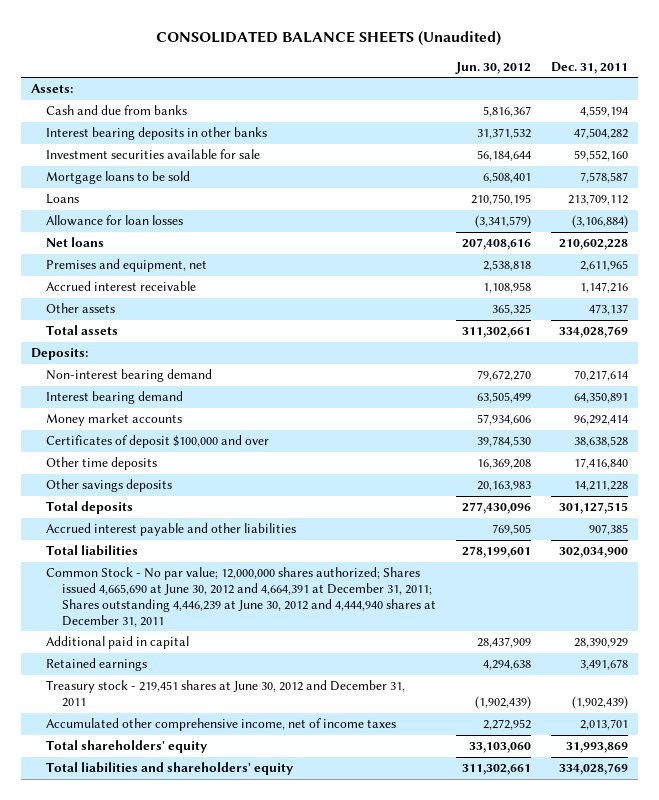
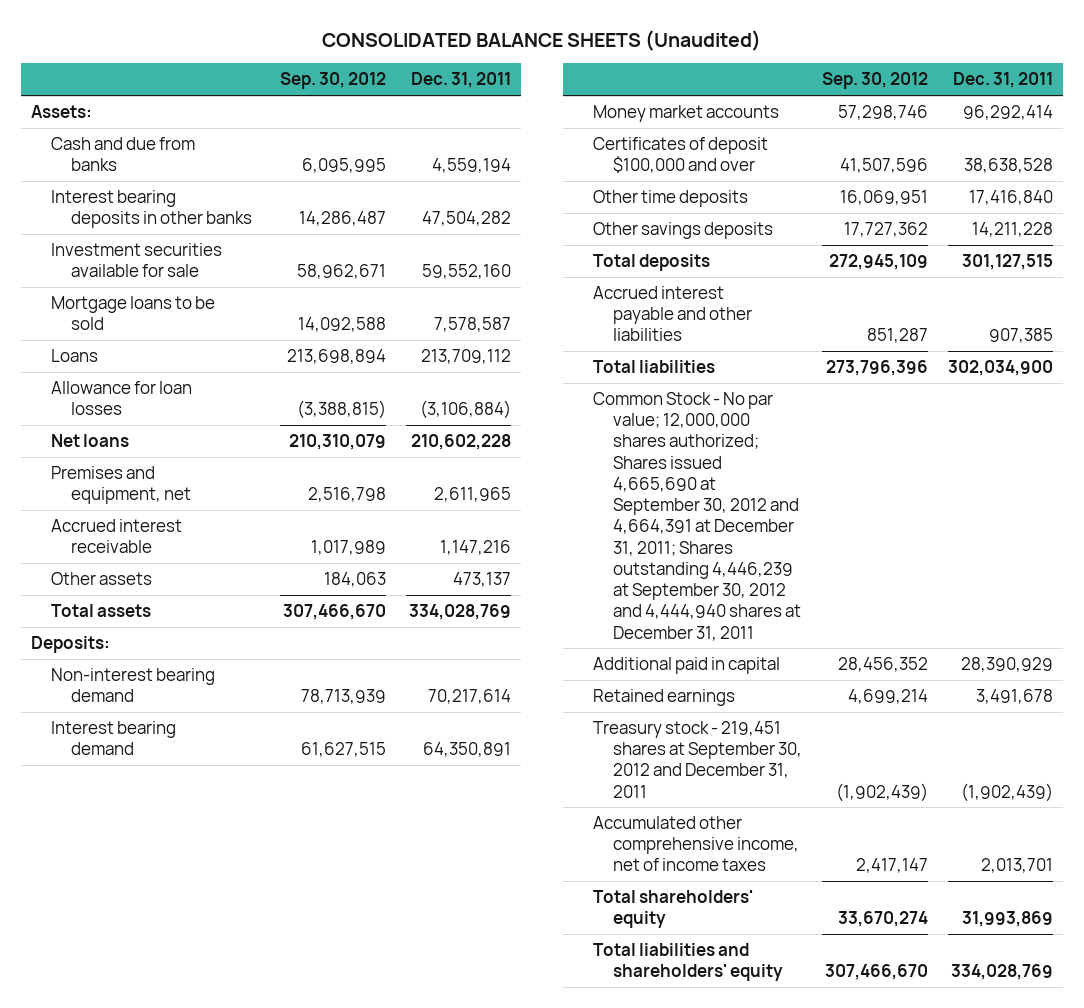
[455,61,532,74] Jun. 30, 2012 -> none
none -> [279,72,386,90] Sep. 30, 2012
[46,567,437,627] Common Stock - No par value; 12,000,000 shares authorized; Shares issued 4,665,690 at June 30, 2012 and 4,664,391 at December 31, 2011; Shares outstanding 4,446,239 at June 30, 2012 and 4,444,940 shares at December 31, 2011 -> [593,391,802,641] Common Stock - No par value; 12,000,000 shares authorized; Shares issued 4,665,690 at September 30, 2012 and 4,664,391 at December 31, 2011; Shares outstanding 4,446,239 at September 30, 2012 and 4,444,940 shares at December 31, 2011
[46,680,406,708] Treasury stock - 219,451 shares at June 30, 2012 and December 31, 2011 -> [593,720,803,798] Treasury stock - 219,451 shares at September 30, 2012 and December 31, 2011

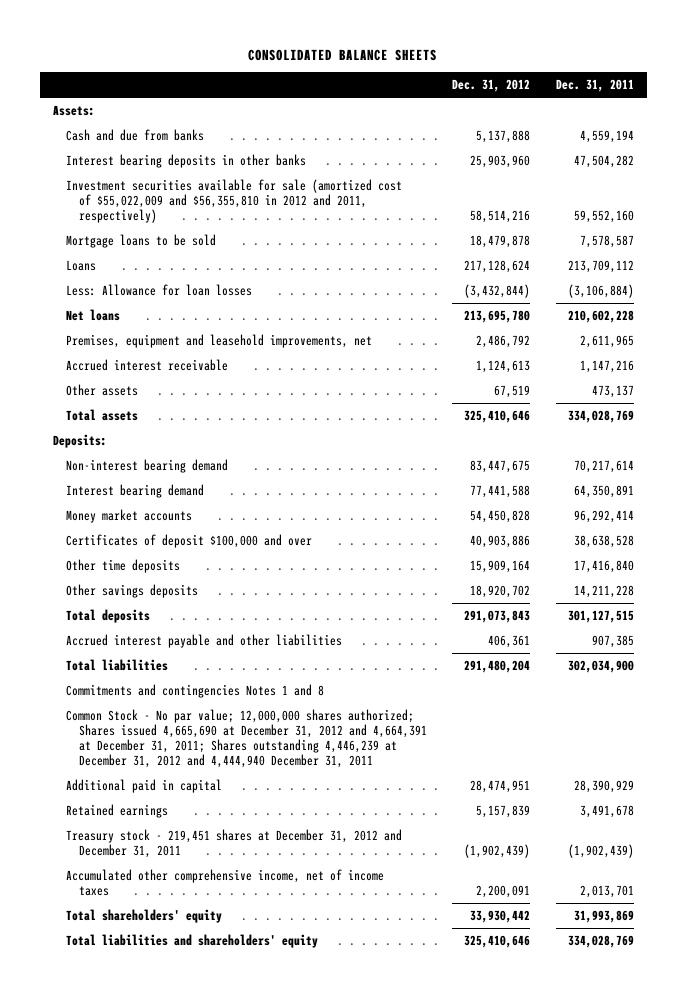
[321,29,761,51] CONSOLIDATED BALANCE SHEETS (Unaudited) -> [248,48,438,61] CONSOLIDATED BALANCE SHEETS
[279,72,386,90] Sep. 30, 2012 -> none
none -> [452,79,531,93] Dec. 31, 2012
[50,242,222,278] Investment securities available for sale -> [65,178,402,224] Investment securities available for sale (amortized cost of $55,022,009 and $56,355,810 in 2012 and 2011, respectively)
[50,380,192,416] Allowance for loan losses -> [65,283,252,296] Less: Allowance for loan losses
[50,465,191,505] Premises and equipment, net -> [65,333,372,348] Premises, equipment and leasehold improvements, net
none -> [65,683,324,698] Commitments and contingencies Notes 1 and 8
[593,391,802,641] Common Stock - No par value; 12,000,000 shares authorized; Shares issued 4,665,690 at September 30, 2012 and 4,664,391 at December 31, 2011; Shares outstanding 4,446,239 at September 30, 2012 and 4,444,940 shares at December 31, 2011 -> [65,708,427,769] Common Stock - No par value; 12,000,000 shares authorized; Shares issued 4,665,690 at December 31, 2012 and 4,664,391 at December 31, 2011; Shares outstanding 4,446,239 at December 31, 2012 and 4,444,940 December 31, 2011
[593,720,803,798] Treasury stock - 219,451 shares at September 30, 2012 and December 31, 2011 -> [65,828,402,858] Treasury stock - 219,451 shares at December 31, 2012 and December 31, 2011

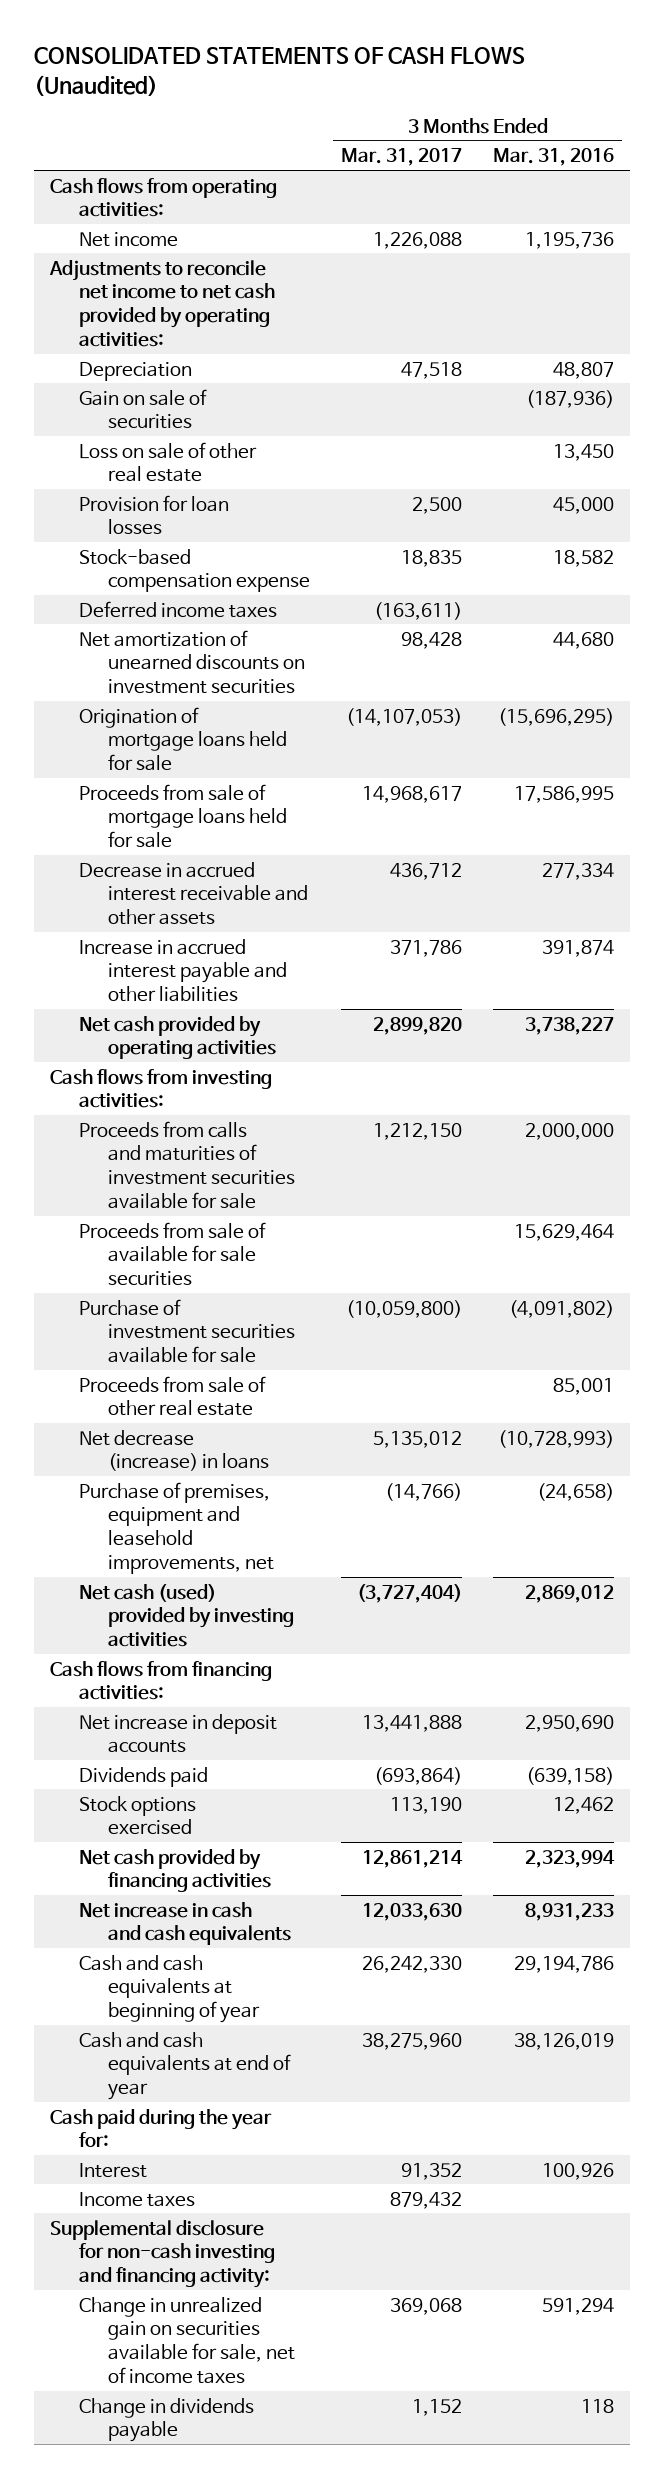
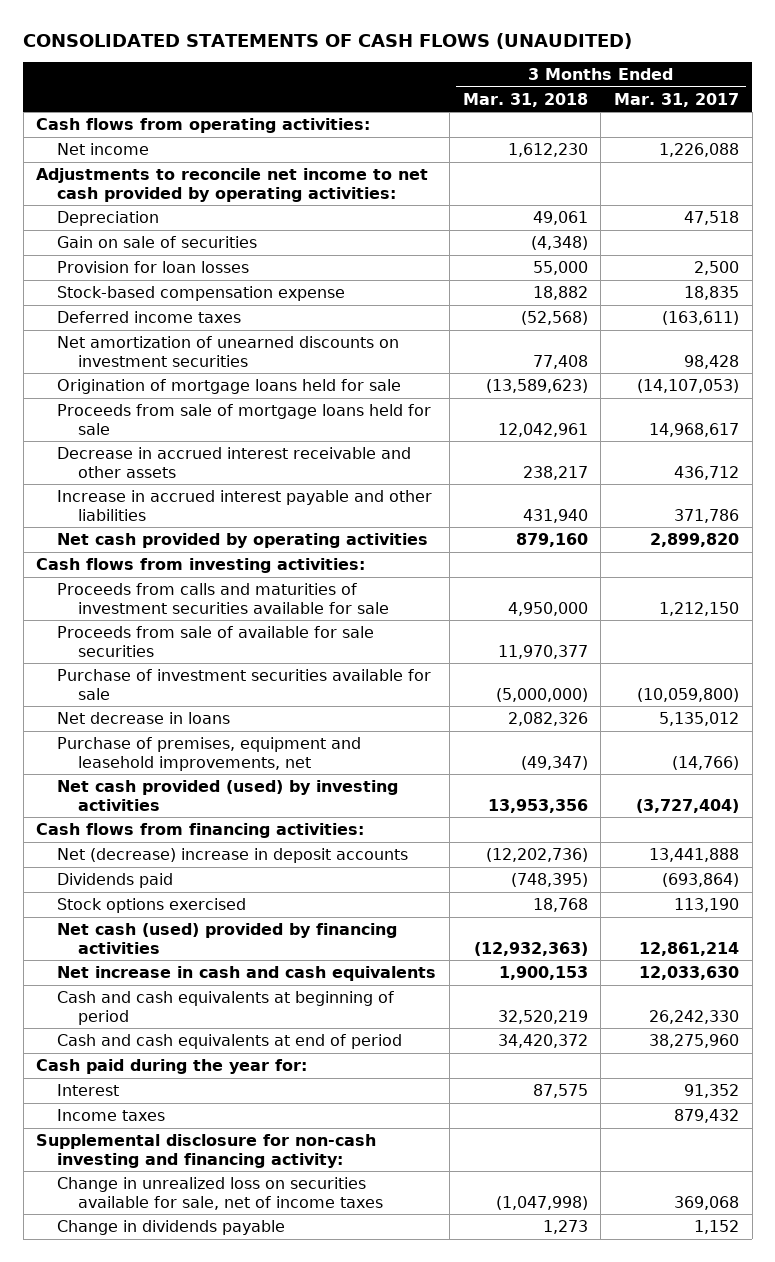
[34,47,526,96] CONSOLIDATED STATEMENTS OF CASH FLOWS (Unaudited) -> [23,32,633,49] CONSOLIDATED STATEMENTS OF CASH FLOWS (UNAUDITED)
[493,148,615,167] Mar. 31, 2016 -> none
none -> [462,92,588,107] Mar. 31, 2018
[78,441,257,483] Loss on sale of other real estate -> none
[78,1375,266,1417] Proceeds from sale of other real estate -> none
[78,1429,269,1472] Net decrease (increase) in loans -> [57,711,231,724] Net decrease in loans
[78,1583,294,1648] Net cash (used) provided by investing activities -> [57,779,399,811] Net cash provided (used) by investing activities
[78,1713,277,1754] Net increase in deposit accounts -> [57,847,409,863] Net (decrease) increase in deposit accounts
[78,1848,271,1893] Net cash provided by financing activities -> [57,922,398,954] Net cash (used) provided by financing activities
[78,1954,260,2024] Cash and cash equivalents at beginning of year -> [57,990,395,1025] Cash and cash equivalents at beginning of period
[78,2031,291,2101] Cash and cash equivalents at end of year -> [57,1033,403,1049] Cash and cash equivalents at end of period
[78,2296,295,2385] Change in unrealized gain on securities available for sale, net of income taxes -> [57,1176,384,1210] Change in unrealized loss on securities available for sale, net of income taxes

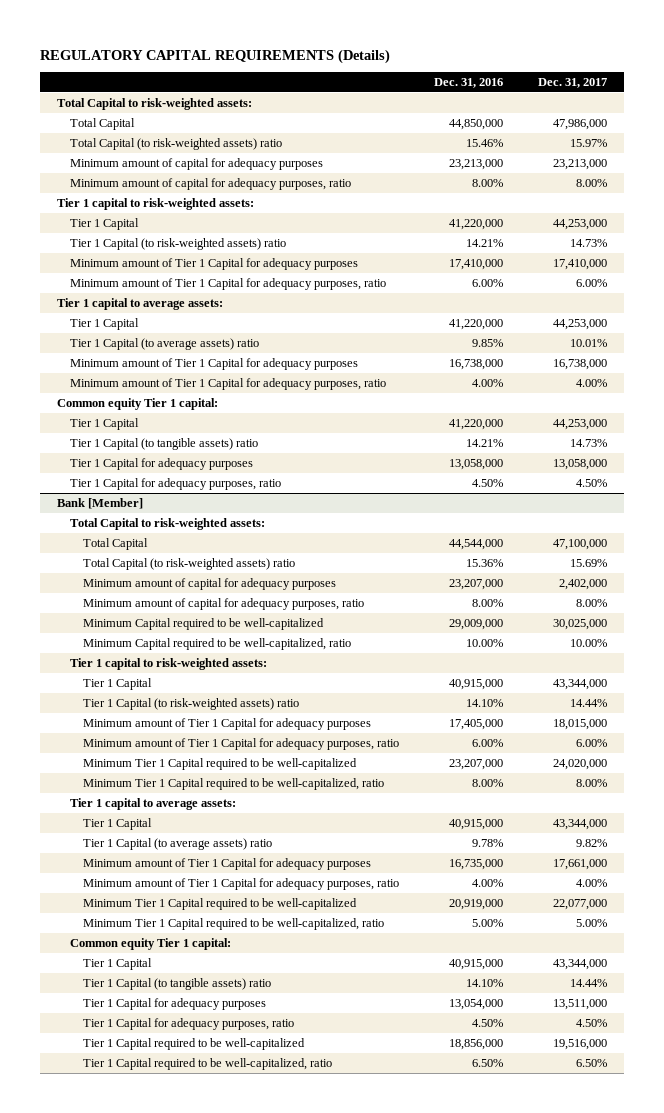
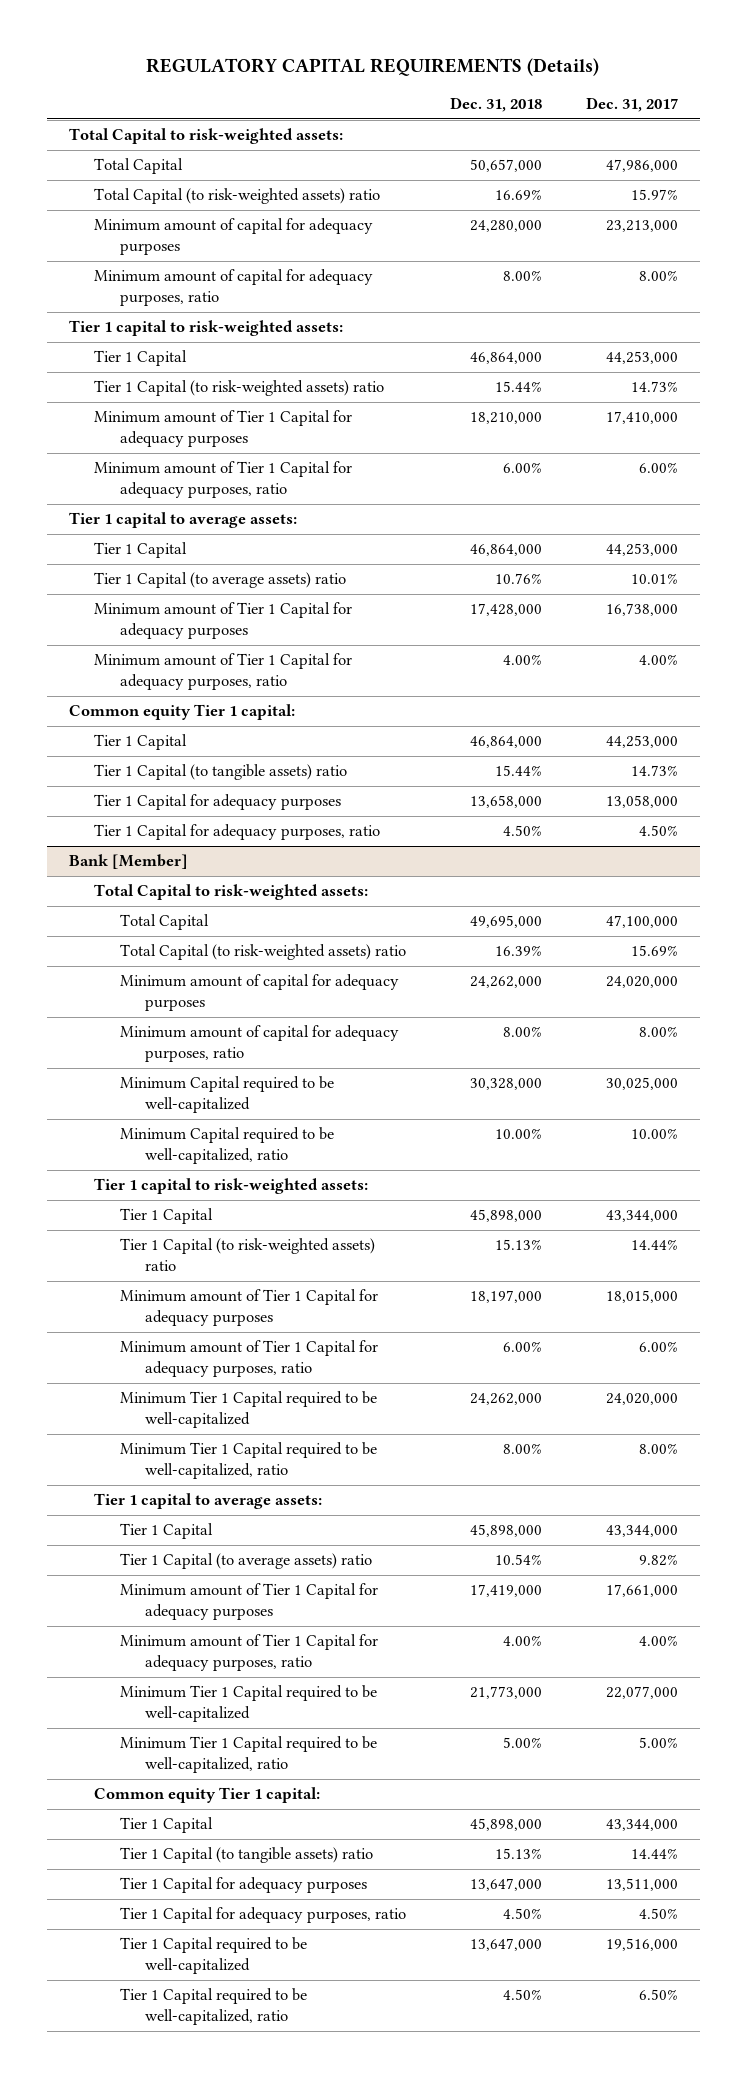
[434,78,504,89] Dec. 31, 2016 -> none
none -> [449,97,542,113] Dec. 31, 2018
[558,578,607,590] 2,402,000 -> [606,976,679,989] 24,020,000

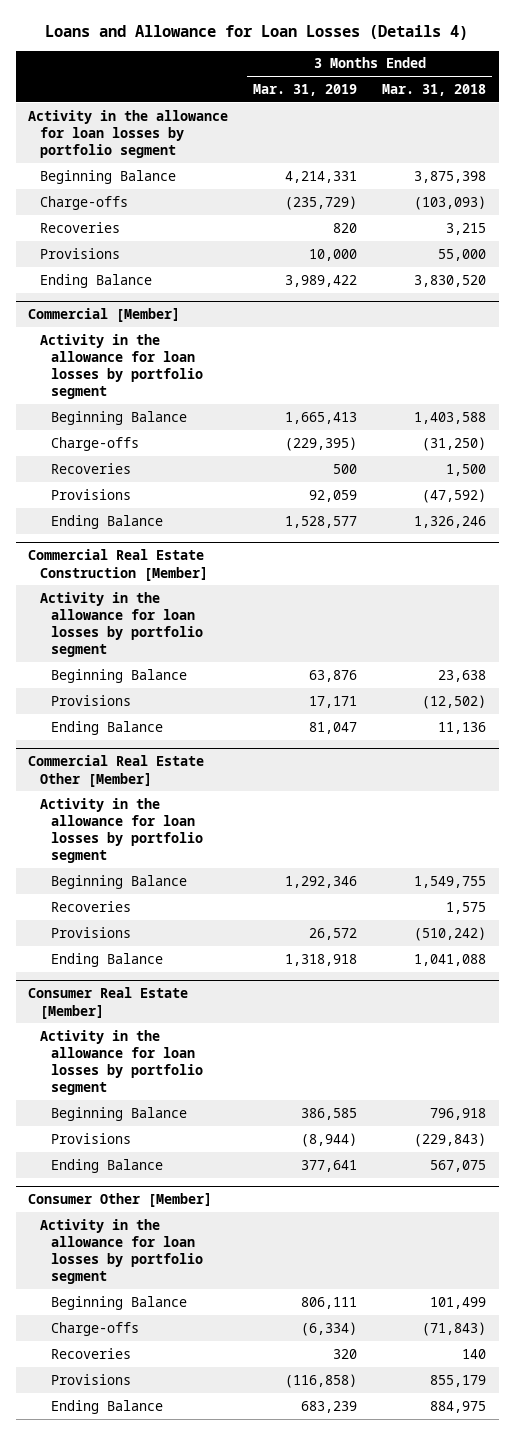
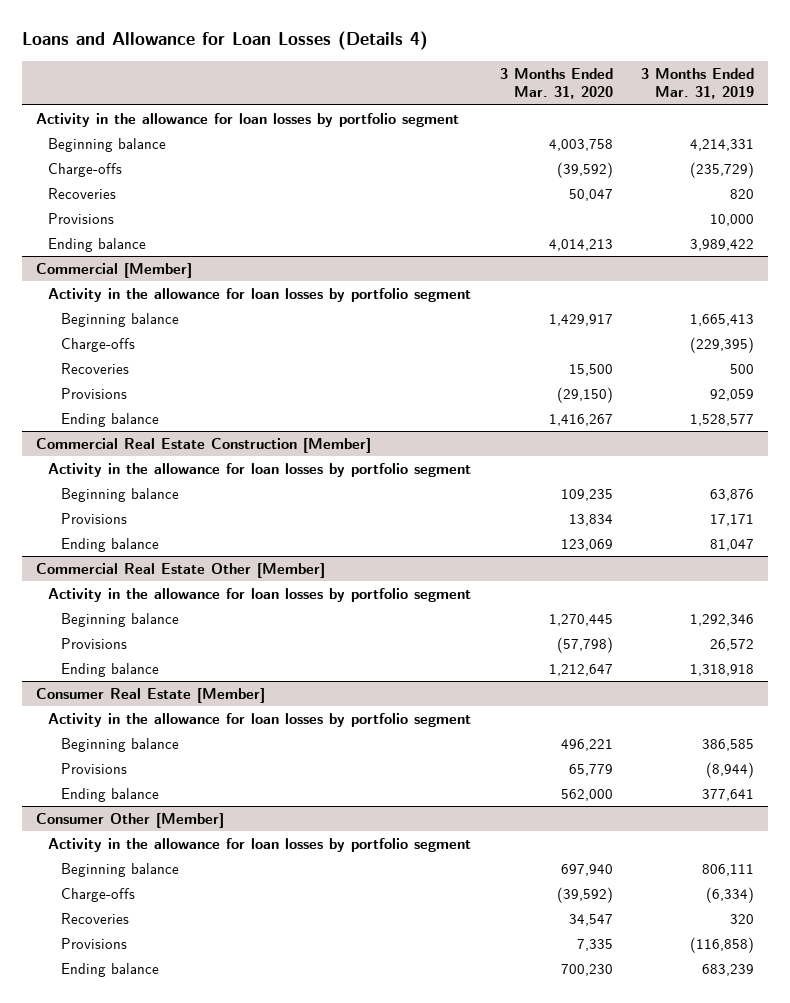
[382,84,487,97] Mar. 31, 2018 -> none
none -> [499,67,613,100] 3 Months Ended Mar. 31, 2020
[39,169,176,184] Beginning Balance -> [48,137,167,152] Beginning balance
[39,273,152,288] Ending Balance -> [48,237,147,252] Ending balance
[50,410,187,425] Beginning Balance -> [60,312,179,327] Beginning balance
[50,514,163,529] Ending Balance -> [60,412,159,427] Ending balance
[50,668,187,683] Beginning Balance -> [60,487,179,502] Beginning balance
[50,720,163,735] Ending Balance -> [60,537,159,552] Ending balance
[50,900,131,912] Recoveries -> none
[50,874,187,889] Beginning Balance -> [60,612,179,627] Beginning balance
[50,952,163,967] Ending Balance -> [60,662,159,677] Ending balance
[50,1106,187,1121] Beginning Balance -> [60,737,179,752] Beginning balance
[50,1158,163,1173] Ending Balance -> [60,787,159,802] Ending balance
[50,1295,187,1310] Beginning Balance -> [60,862,179,877] Beginning balance
[50,1399,163,1414] Ending Balance -> [60,962,159,977] Ending balance

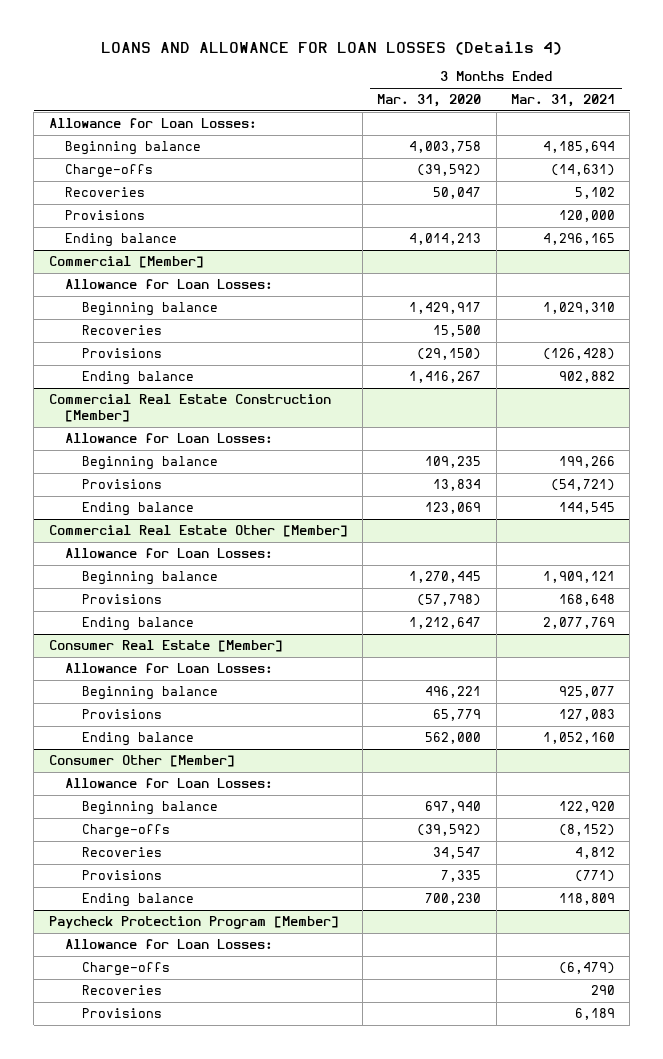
[21,31,428,51] Loans and Allowance for Loan Losses (Details 4) -> [100,40,562,55] LOANS AND ALLOWANCE FOR LOAN LOSSES (Details 4)
[640,67,754,100] 3 Months Ended Mar. 31, 2019 -> none
none -> [510,94,615,108] Mar. 31, 2021
[35,112,459,127] Activity in the allowance for loan losses by portfolio segment -> [48,118,257,129] Allowance for Loan Losses:
[48,287,472,302] Activity in the allowance for loan losses by portfolio segment -> [65,279,274,290] Allowance for Loan Losses:
[60,337,135,352] Charge-offs -> none
[48,462,472,477] Activity in the allowance for loan losses by portfolio segment -> [65,433,274,444] Allowance for Loan Losses:
[48,587,472,602] Activity in the allowance for loan losses by portfolio segment -> [65,548,274,559] Allowance for Loan Losses:
[48,712,472,727] Activity in the allowance for loan losses by portfolio segment -> [65,663,274,674] Allowance for Loan Losses:
[48,837,472,852] Activity in the allowance for loan losses by portfolio segment -> [65,778,274,789] Allowance for Loan Losses:
none -> [48,916,339,930] Paycheck Protection Program [Member]
none -> [65,939,274,950] Allowance for Loan Losses:
none -> [82,962,171,977] Charge-offs
none -> [82,985,163,996] Recoveries
none -> [82,1008,163,1019] Provisions

